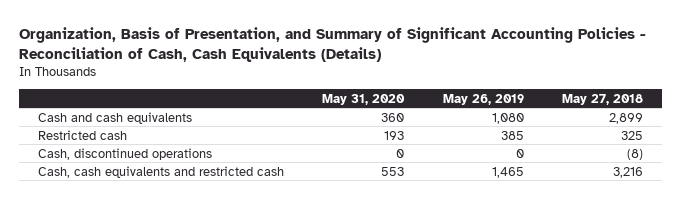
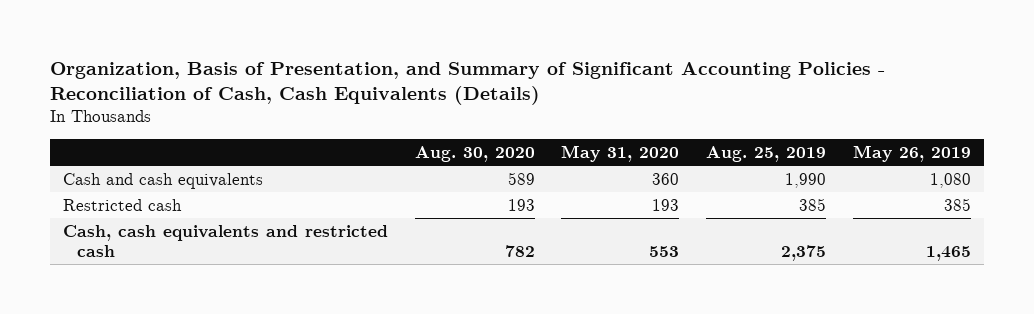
[561,93,643,105] May 27, 2018 -> none
none -> [414,145,535,162] Aug. 30, 2020
none -> [706,145,827,162] Aug. 25, 2019
[38,147,213,160] Cash, discontinued operations -> none

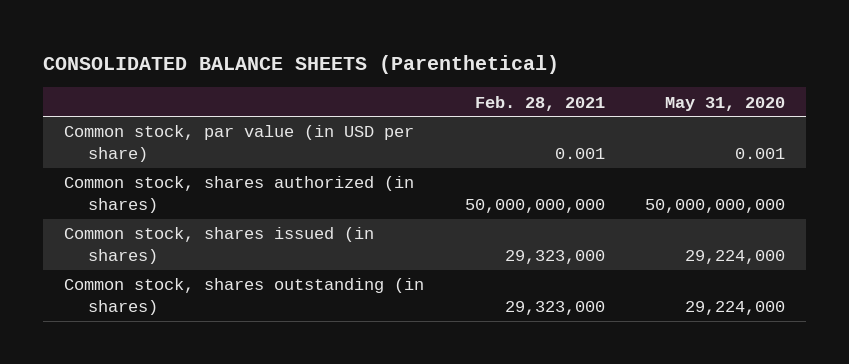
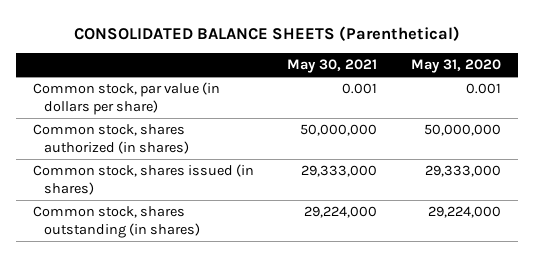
[474,95,605,111] Feb. 28, 2021 -> none
none -> [287,59,378,74] May 30, 2021
[63,125,414,162] Common stock, par value (in USD per share) -> [32,82,220,115] Common stock, par value (in dollars per share)
[645,198,786,213] 50,000,000,000 -> [423,124,501,137] 50,000,000
[685,249,786,264] 29,224,000 -> [424,165,501,178] 29,333,000

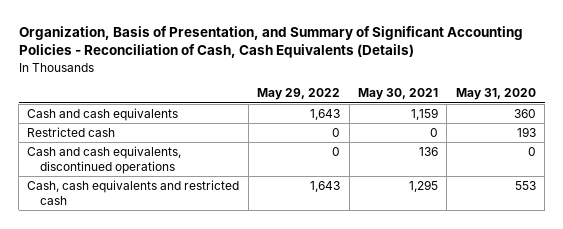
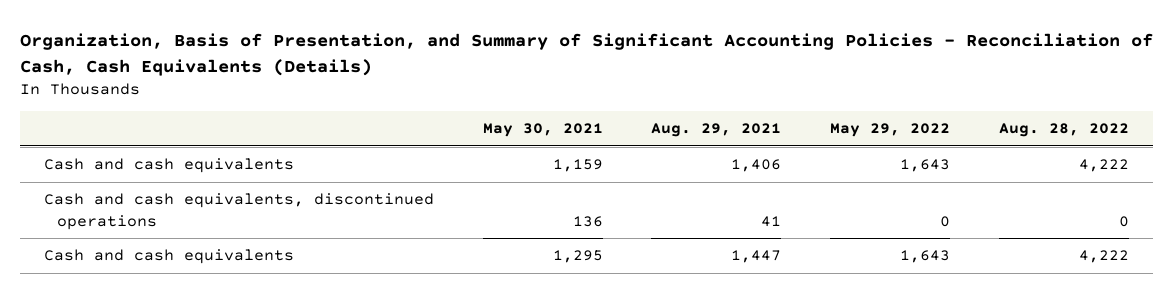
[455,88,536,101] May 31, 2020 -> none
none -> [651,123,782,138] Aug. 29, 2021
none -> [998,123,1129,138] Aug. 28, 2022
[27,126,116,137] Restricted cash -> none
[27,179,240,206] Cash, cash equivalents and restricted cash -> [44,249,295,265] Cash and cash equivalents

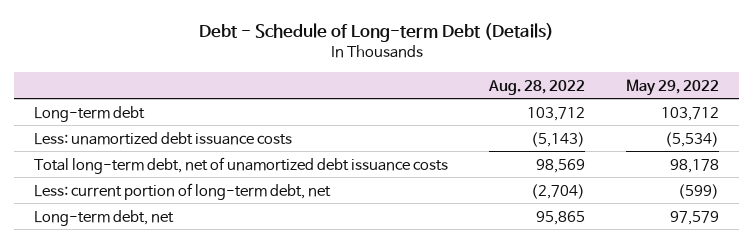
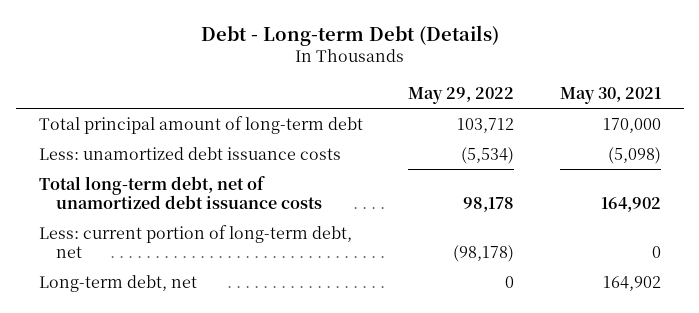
[198,22,554,42] Debt - Schedule of Long-term Debt (Details) -> [200,24,499,46] Debt - Long-term Debt (Details)
[488,79,586,95] Aug. 28, 2022 -> none
none -> [559,87,661,105] May 30, 2021
[34,105,146,122] Long-term debt -> [38,115,363,134] Total principal amount of long-term debt
[677,183,719,199] (599) -> [453,245,515,263] (98,178)
[669,210,719,225] 97,579 -> [505,275,515,288] 0

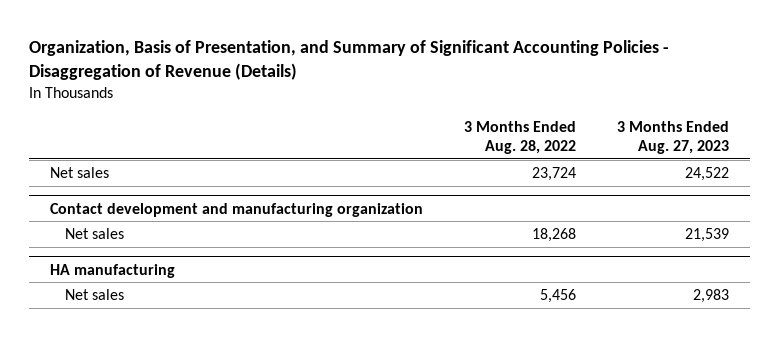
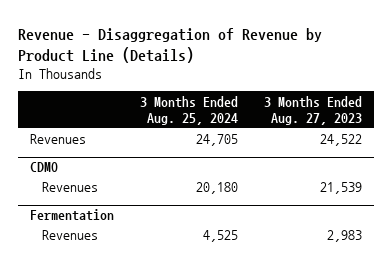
[29,40,670,81] Organization, Basis of Presentation, and Summary of Significant Accounting Policies - Disaggregation of Revenue (Details) -> [17,27,322,63] Revenue - Disaggregation of Revenue by Product Line (Details)
[463,120,576,155] 3 Months Ended Aug. 28, 2022 -> none
none -> [140,95,239,125] 3 Months Ended Aug. 25, 2024
[49,263,175,278] HA manufacturing -> none
[49,166,109,178] Net sales -> [30,134,87,145] Revenues
[49,202,423,217] Contact development and manufacturing organization -> [30,162,59,173] CDMO
[64,227,124,239] Net sales -> [42,182,99,193] Revenues
none -> [30,209,115,222] Fermentation
[64,288,124,300] Net sales -> [42,230,99,241] Revenues

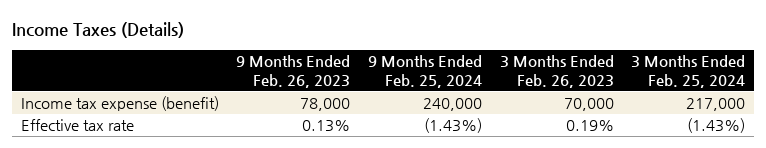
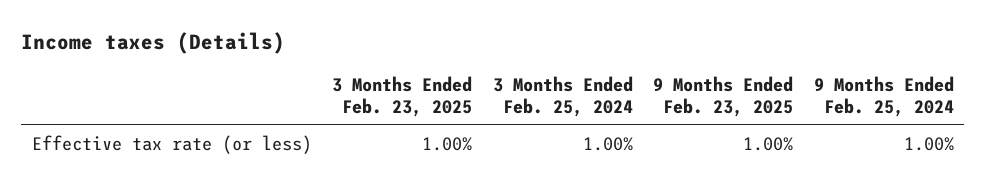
[11,21,184,38] Income Taxes (Details) -> [21,32,286,55] Income taxes (Details)
[236,54,351,88] 9 Months Ended Feb. 26, 2023 -> none
[499,54,614,88] 3 Months Ended Feb. 26, 2023 -> none
none -> [332,76,473,118] 3 Months Ended Feb. 23, 2025
none -> [653,76,794,118] 9 Months Ended Feb. 23, 2025
[20,96,219,112] Income tax expense (benefit) -> none
[20,119,134,132] Effective tax rate -> [31,134,312,154] Effective tax rate (or less)
[424,118,483,134] (1.43%) -> [904,136,955,151] 1.00%
[687,118,746,134] (1.43%) -> [582,136,633,151] 1.00%

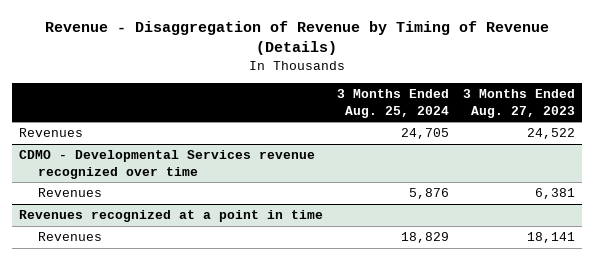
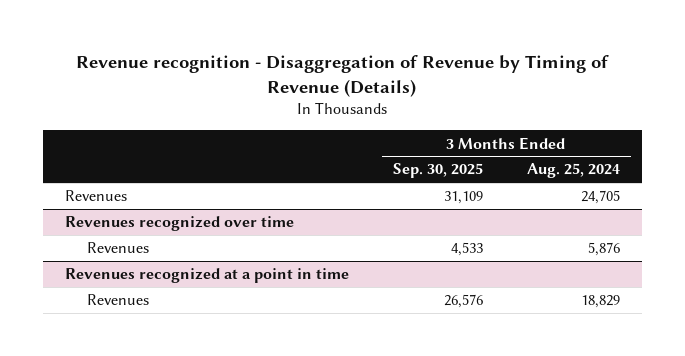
[44,21,549,56] Revenue - Disaggregation of Revenue by Timing of Revenue (Details) -> [76,54,610,97] Revenue recognition - Disaggregation of Revenue by Timing of Revenue (Details)
[462,88,575,118] 3 Months Ended Aug. 27, 2023 -> none
none -> [392,163,483,179] Sep. 30, 2025
[18,150,315,179] CDMO - Developmental Services revenue recognized over time -> [64,216,294,232] Revenues recognized over time

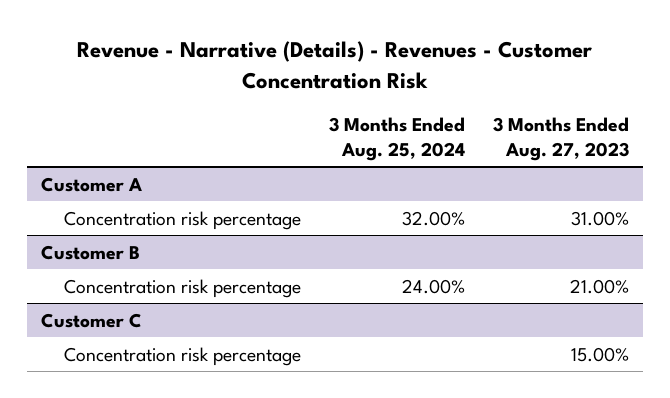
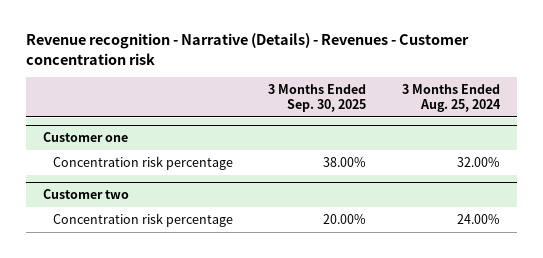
[77,41,593,89] Revenue - Narrative (Details) - Revenues - Customer Concentration Risk -> [25,33,469,65] Revenue recognition - Narrative (Details) - Revenues - Customer concentration risk
[493,117,630,161] 3 Months Ended Aug. 27, 2023 -> none
none -> [268,84,367,112] 3 Months Ended Sep. 30, 2025
[41,176,143,192] Customer A -> [43,132,129,143] Customer one
[41,244,141,260] Customer B -> [43,189,130,200] Customer two
[41,312,143,328] Customer C -> none
[63,346,301,366] Concentration risk percentage -> none

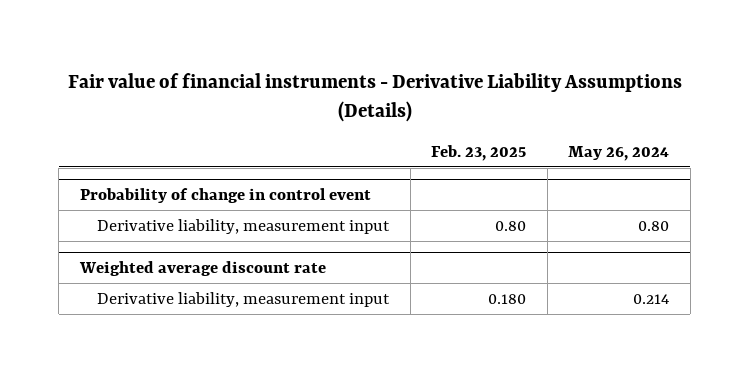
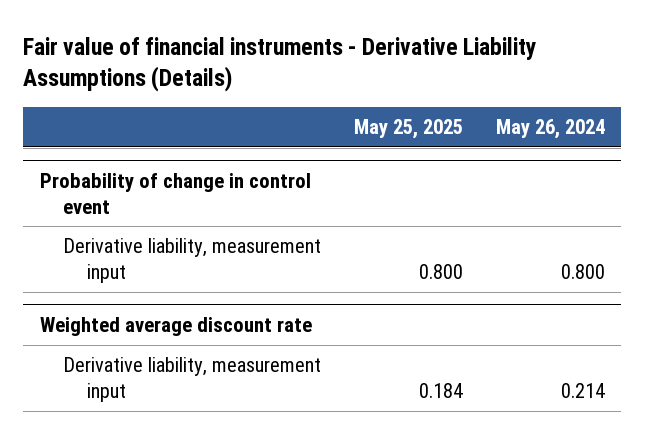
[431,144,527,161] Feb. 23, 2025 -> none
none -> [354,118,464,139] May 25, 2025
[638,220,670,231] 0.80 -> [561,263,606,279] 0.800

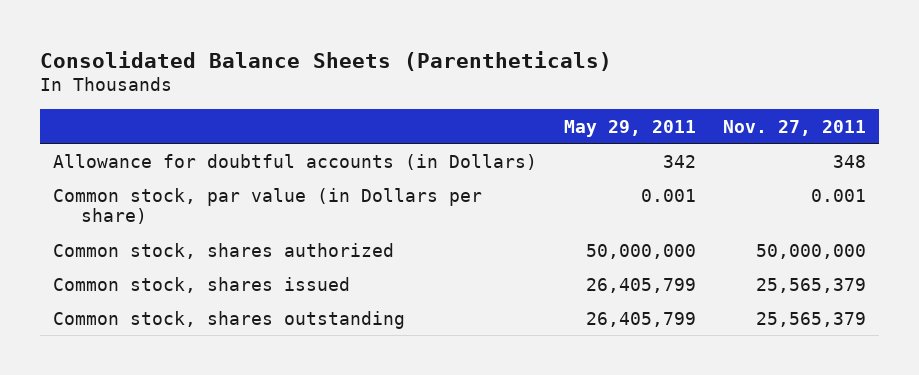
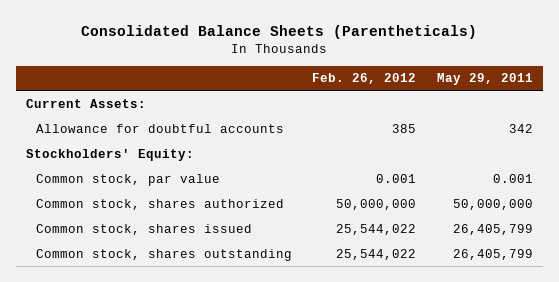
[722,119,866,136] Nov. 27, 2011 -> none
none -> [312,73,417,85] Feb. 26, 2012
none -> [26,98,147,108] Current Assets:
[53,153,538,170] Allowance for doubtful accounts (in Dollars) -> [36,123,285,133] Allowance for doubtful accounts
none -> [26,148,195,161] Stockholders' Equity:
[53,187,483,225] Common stock, par value (in Dollars per share) -> [36,173,221,186] Common stock, par value

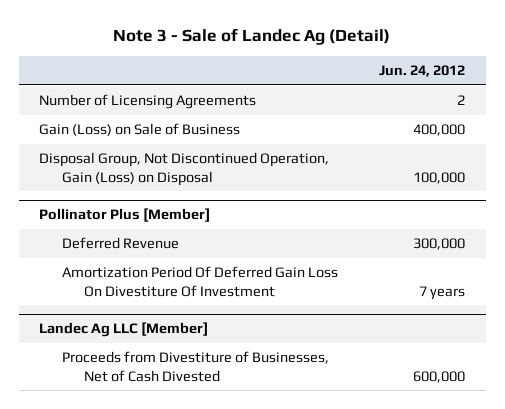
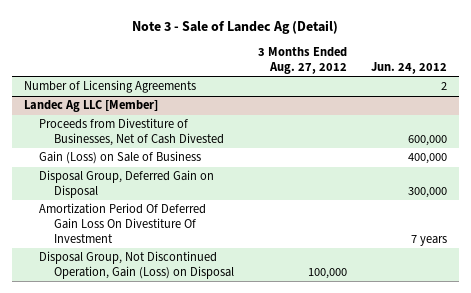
none -> [258,47,348,75] 3 Months Ended Aug. 27, 2012
[39,123,241,137] Gain (Loss) on Sale of Business -> none
[39,152,330,186] Disposal Group, Not Discontinued Operation, Gain (Loss) on Disposal -> none
[39,208,211,223] Pollinator Plus [Member] -> none
[61,237,179,250] Deferred Revenue -> none
[61,266,338,297] Amortization Period Of Deferred Gain Loss On Divestiture Of Investment -> none
none -> [39,151,202,165] Gain (Loss) on Sale of Business
none -> [39,170,215,199] Disposal Group, Deferred Gain on Disposal
none -> [39,203,207,243] Amortization Period Of Deferred Gain Loss On Divestiture Of Investment
none -> [39,251,235,280] Disposal Group, Not Discontinued Operation, Gain (Loss) on Disposal

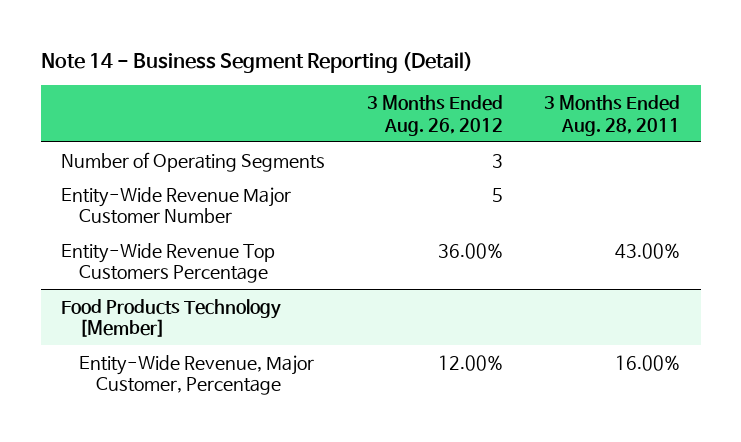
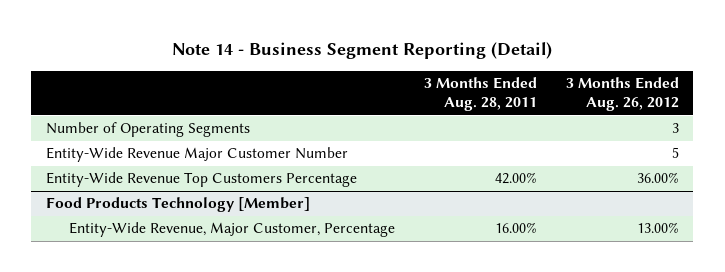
[614,242,680,259] 43.00% -> [494,172,537,185] 42.00%
[437,354,503,371] 12.00% -> [636,222,679,234] 13.00%

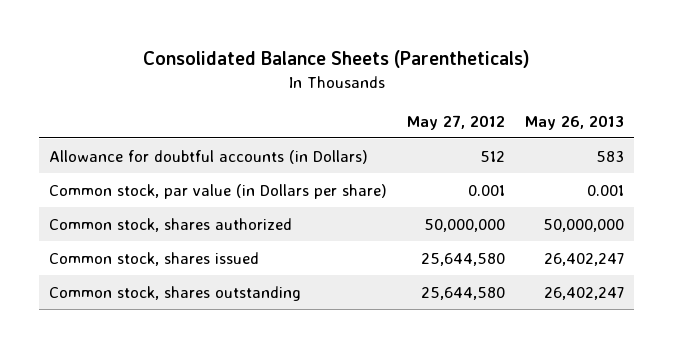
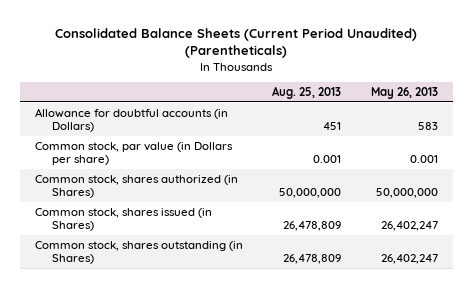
[142,50,530,69] Consolidated Balance Sheets (Parentheticals) -> [55,27,418,59] Consolidated Balance Sheets (Current Period Unaudited) (Parentheticals)
[407,114,506,130] May 27, 2012 -> none
none -> [272,86,342,100] Aug. 25, 2013
[49,217,293,232] Common stock, shares authorized -> [34,174,238,199] Common stock, shares authorized (in Shares)
[49,251,260,266] Common stock, shares issued -> [34,207,212,232] Common stock, shares issued (in Shares)
[49,285,302,301] Common stock, shares outstanding -> [34,240,243,265] Common stock, shares outstanding (in Shares)

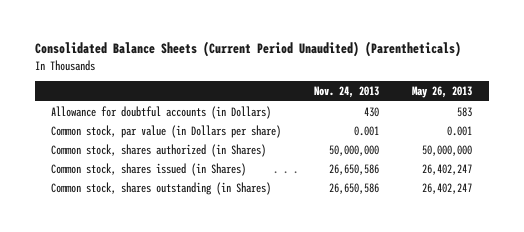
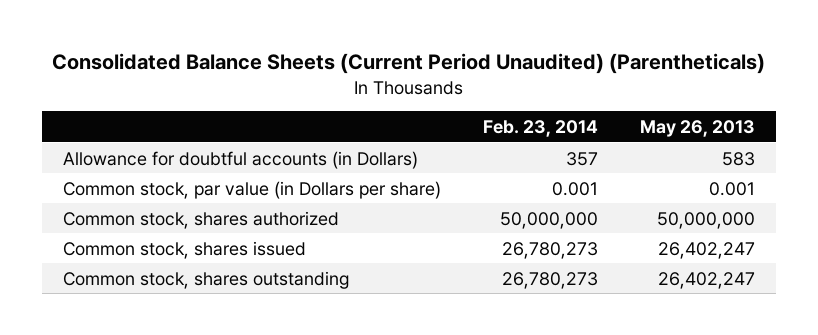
[314,86,380,99] Nov. 24, 2013 -> none
none -> [483,119,599,137] Feb. 23, 2014
[51,143,267,157] Common stock, shares authorized (in Shares) -> [62,210,339,229] Common stock, shares authorized
[51,162,247,176] Common stock, shares issued (in Shares) -> [62,240,306,259] Common stock, shares issued
[51,181,272,195] Common stock, shares outstanding (in Shares) -> [62,270,349,289] Common stock, shares outstanding

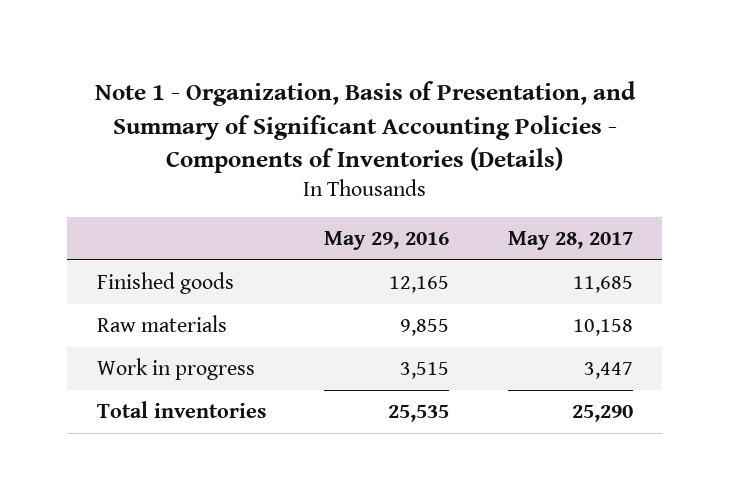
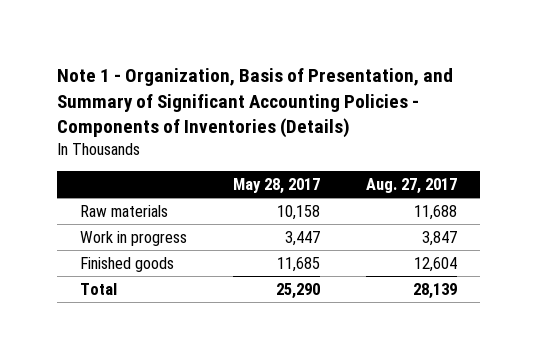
[324,230,450,250] May 29, 2016 -> none
none -> [366,178,458,195] Aug. 27, 2017
[96,272,234,295] Finished goods -> [79,256,174,272] Finished goods
[96,401,266,419] Total inventories -> [79,282,117,295] Total

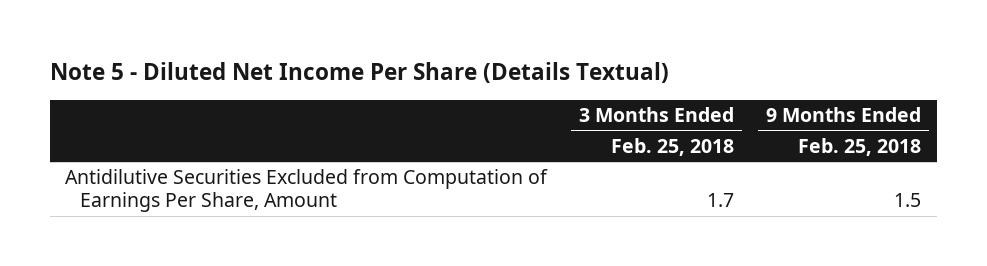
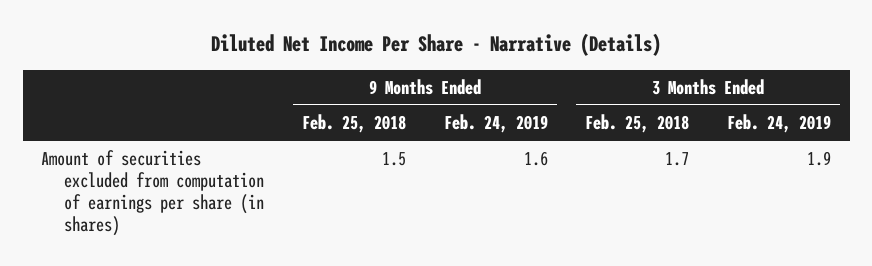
[49,62,669,84] Note 5 - Diluted Net Income Per Share (Details Textual) -> [211,33,662,57] Diluted Net Income Per Share - Narrative (Details)
none -> [443,114,548,134] Feb. 24, 2019
none -> [726,114,831,134] Feb. 24, 2019
[65,169,549,213] Antidilutive Securities Excluded from Computation of Earnings Per Share, Amount -> [41,150,265,237] Amount of securities excluded from computation of earnings per share (in shares)

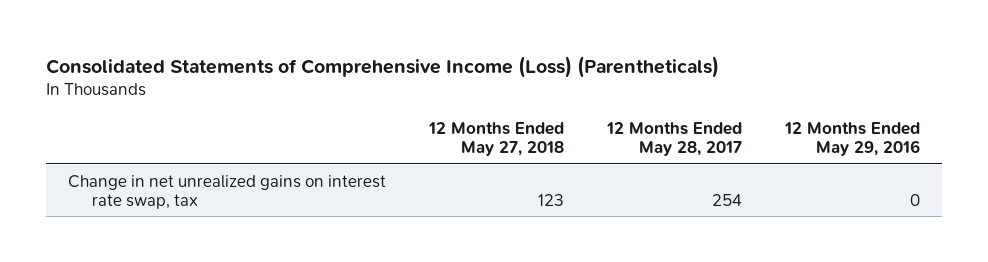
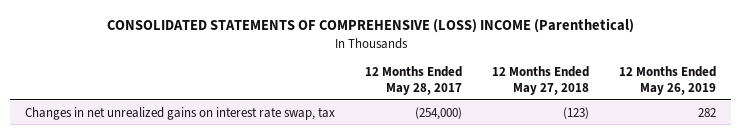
[46,55,720,78] Consolidated Statements of Comprehensive Income (Loss) (Parentheticals) -> [106,18,634,34] CONSOLIDATED STATEMENTS OF COMPREHENSIVE (LOSS) INCOME (Parenthetical)
[784,121,921,157] 12 Months Ended May 29, 2016 -> none
none -> [619,66,717,96] 12 Months Ended May 26, 2019
[68,174,387,210] Change in net unrealized gains on interest rate swap, tax -> [25,106,336,120] Changes in net unrealized gains on interest rate swap, tax
[538,194,565,207] 123 -> [563,106,590,119] (123)
[712,194,743,207] 254 -> [415,106,463,120] (254,000)

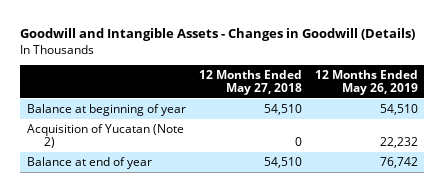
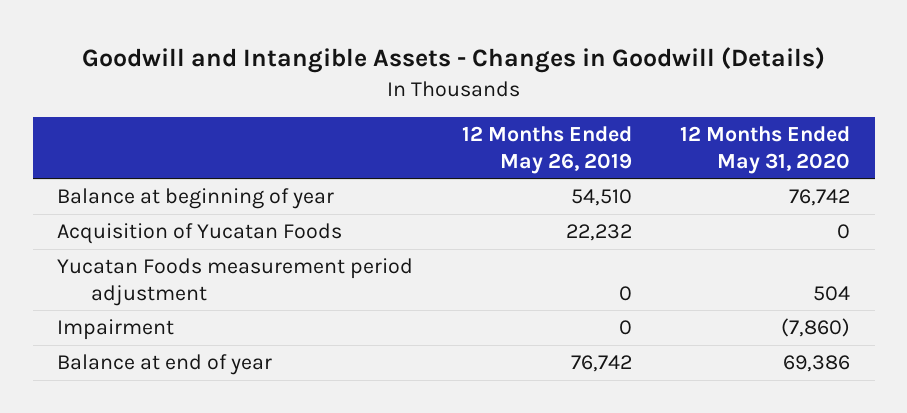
[198,69,302,96] 12 Months Ended May 27, 2018 -> none
none -> [680,126,851,174] 12 Months Ended May 31, 2020
[26,123,184,149] Acquisition of Yucatan (Note 2) -> [57,223,343,245] Acquisition of Yucatan Foods
none -> [57,258,414,306] Yucatan Foods measurement period adjustment
none -> [57,319,175,341] Impairment

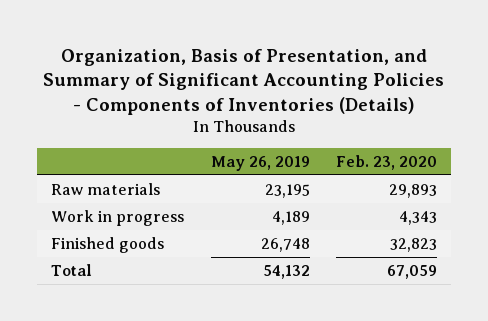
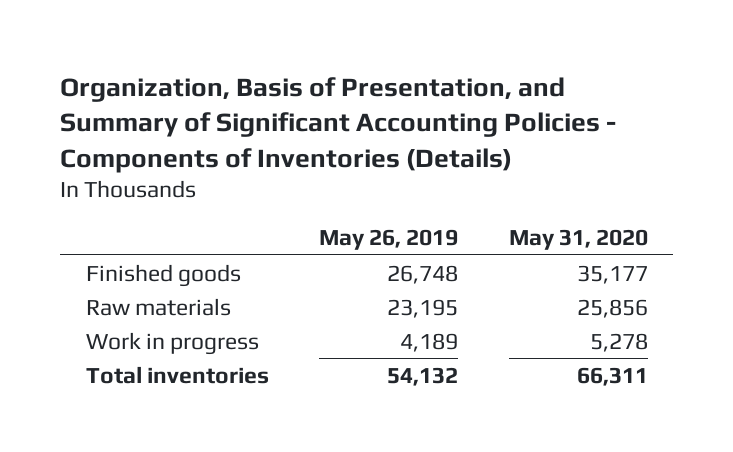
[336,155,438,171] Feb. 23, 2020 -> none
none -> [508,228,648,250] May 31, 2020
[50,236,164,253] Finished goods -> [85,263,241,287] Finished goods
[50,263,92,276] Total -> [85,365,269,384] Total inventories

